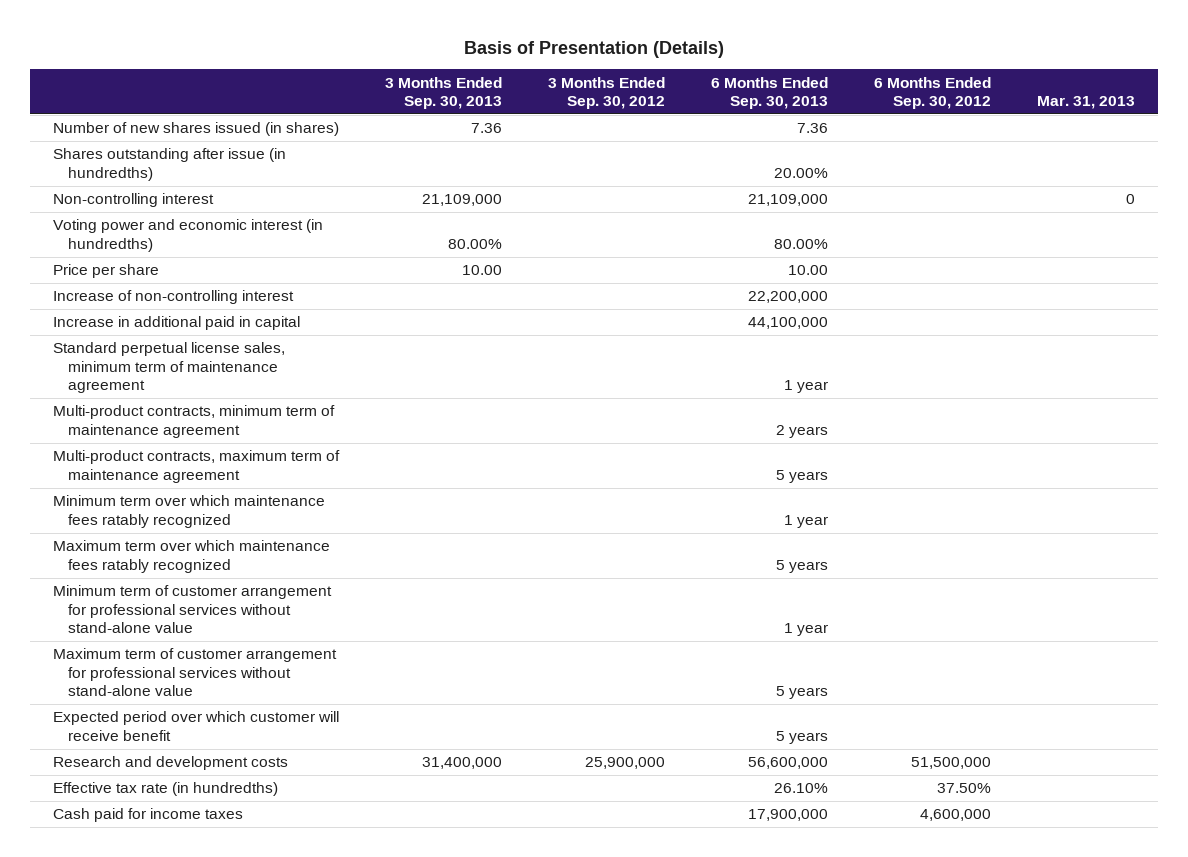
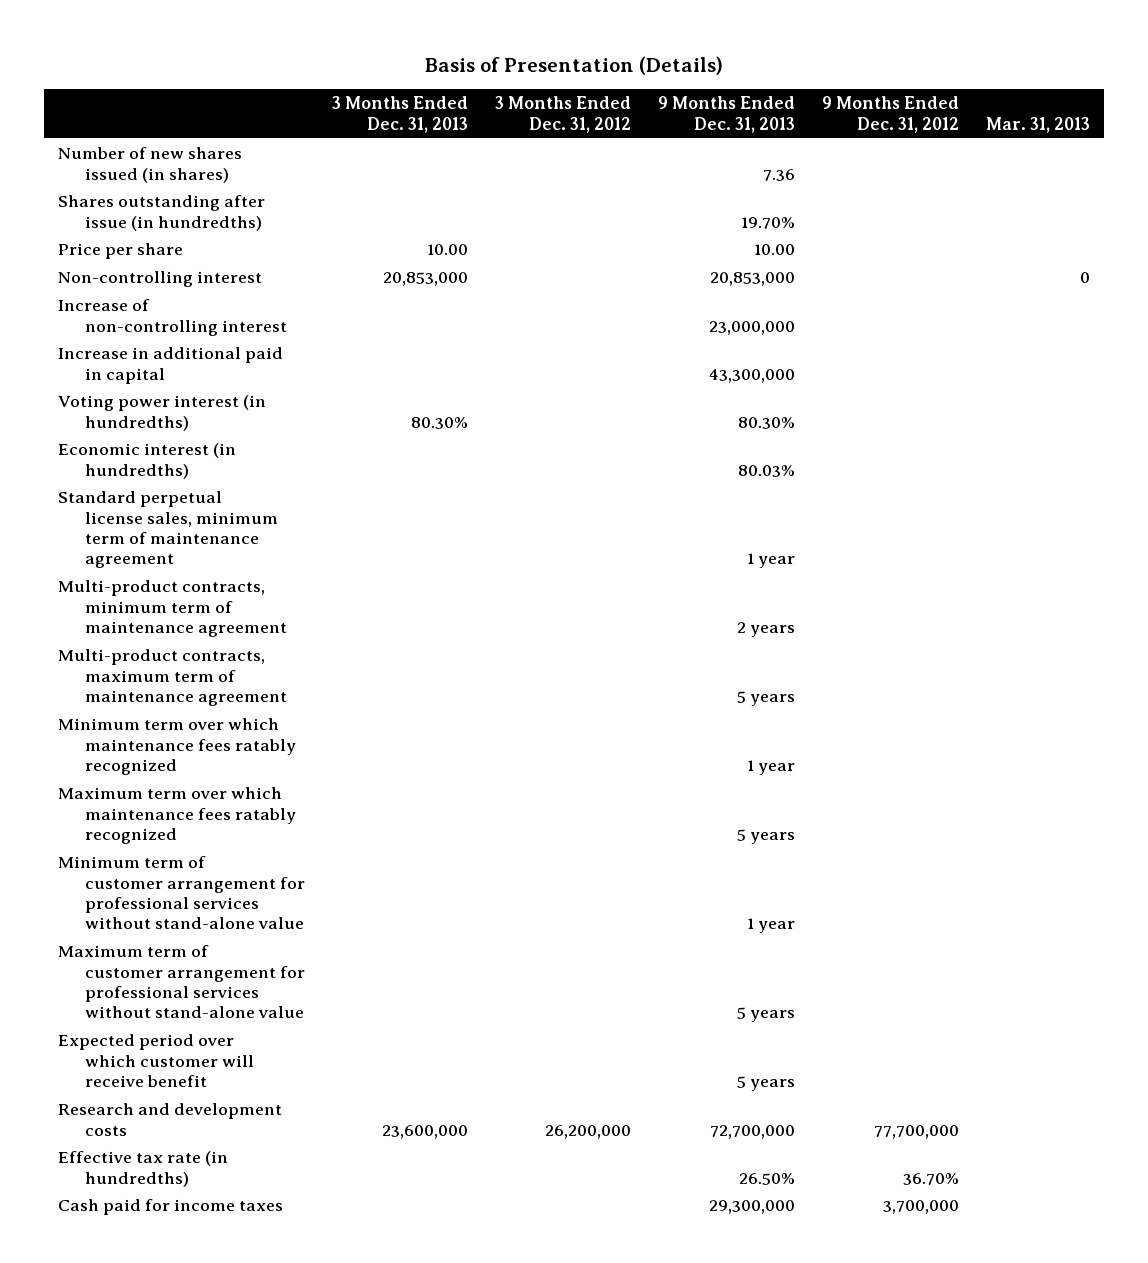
[384,76,502,110] 3 Months Ended Sep. 30, 2013 -> none
[547,76,665,110] 3 Months Ended Sep. 30, 2012 -> none
[711,76,829,110] 6 Months Ended Sep. 30, 2013 -> none
[874,76,992,110] 6 Months Ended Sep. 30, 2012 -> none
none -> [332,96,469,133] 3 Months Ended Dec. 31, 2013
none -> [495,96,632,133] 3 Months Ended Dec. 31, 2012
none -> [658,96,796,133] 9 Months Ended Dec. 31, 2013
none -> [822,96,960,133] 9 Months Ended Dec. 31, 2012
[52,219,323,252] Voting power and economic interest (in hundredths) -> none
[52,193,214,208] Non-controlling interest -> [57,271,262,288] Non-controlling interest
none -> [57,395,266,431] Voting power interest (in hundredths)
none -> [57,443,236,479] Economic interest (in hundredths)

